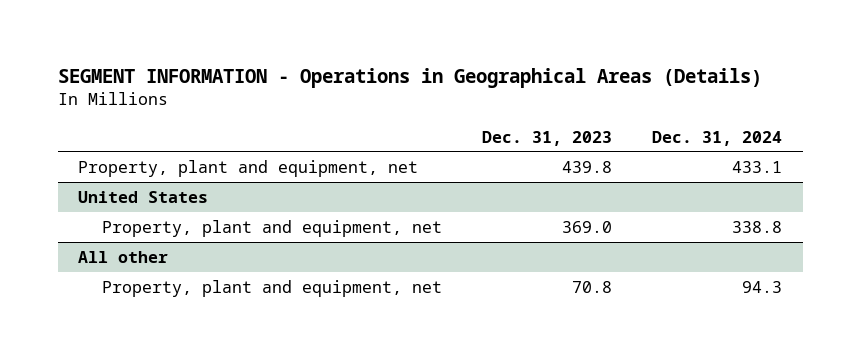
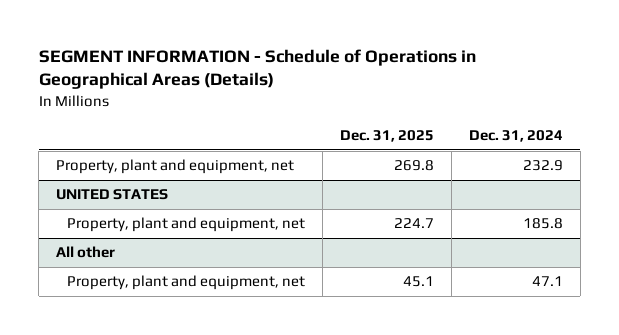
[57,68,762,89] SEGMENT INFORMATION - Operations in Geographical Areas (Details) -> [38,49,476,90] SEGMENT INFORMATION - Schedule of Operations in Geographical Areas (Details)
[482,130,613,146] Dec. 31, 2023 -> none
none -> [339,130,434,143] Dec. 31, 2025
[732,160,783,173] 433.1 -> [522,160,563,172] 232.9
[77,190,208,203] United States -> [56,189,169,201] UNITED STATES
[732,220,783,233] 338.8 -> [522,218,563,230] 185.8
[742,280,783,293] 94.3 -> [531,276,563,287] 47.1

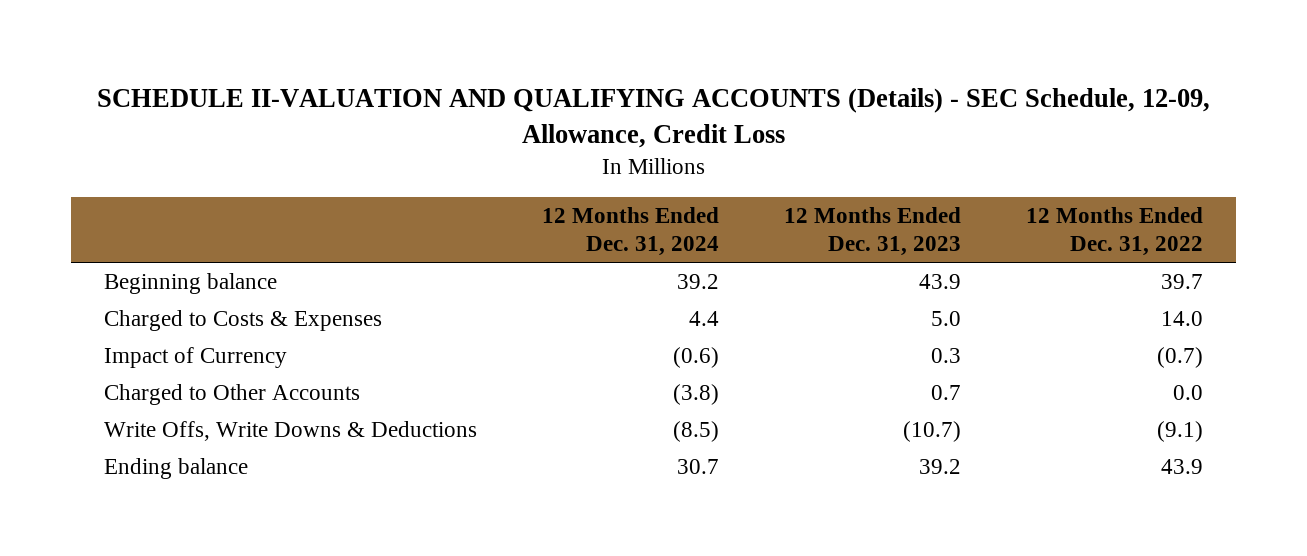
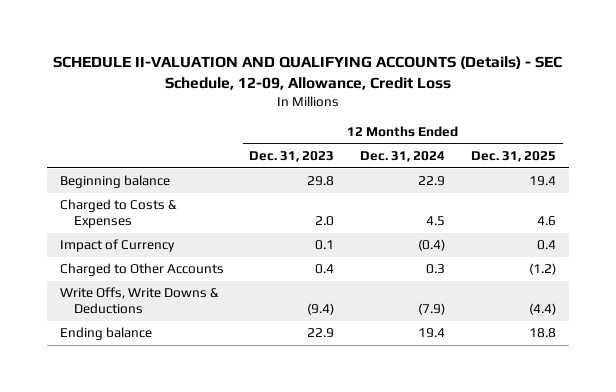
[1026,207,1204,257] 12 Months Ended Dec. 31, 2022 -> none
none -> [471,151,557,163] Dec. 31, 2025
[677,274,720,290] 39.2 -> [418,176,446,187] 22.9
[919,274,962,290] 43.9 -> [307,176,335,187] 29.8
[689,311,720,327] 4.4 -> [426,216,446,227] 4.5
[931,311,962,327] 5.0 -> [315,216,335,227] 2.0
[673,347,720,369] (0.6) -> [418,239,446,252] (0.4)
[931,348,962,364] 0.3 -> [315,240,335,251] 0.1
[673,384,720,406] (3.8) -> [426,264,446,275] 0.3
[931,385,962,401] 0.7 -> [315,264,335,275] 0.4
[673,421,720,443] (8.5) -> [418,303,446,316] (7.9)
[903,421,962,443] (10.7) -> [307,303,335,316] (9.4)
[677,459,720,475] 30.7 -> [418,328,446,339] 19.4
[919,459,962,475] 39.2 -> [307,328,335,339] 22.9

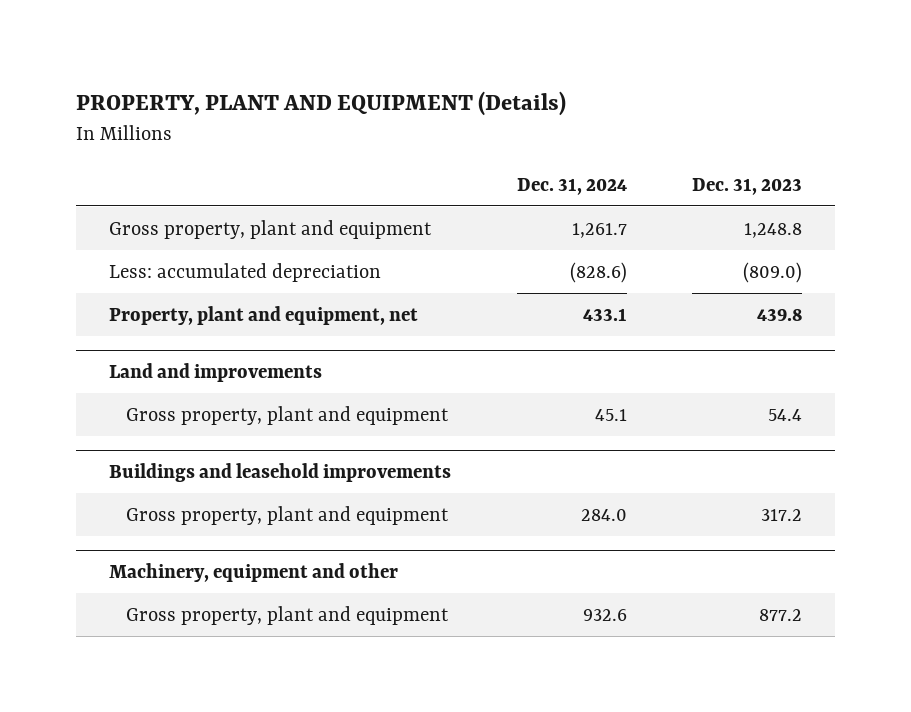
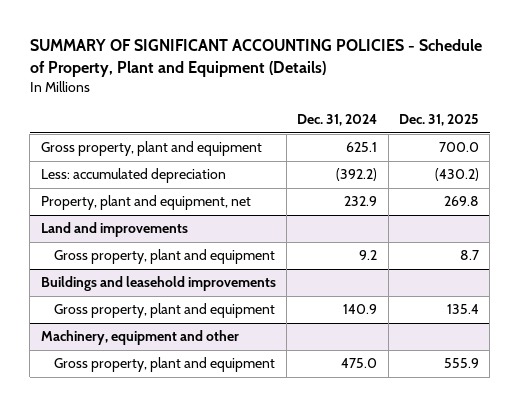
[75,91,566,117] PROPERTY, PLANT AND EQUIPMENT (Details) -> [29,39,482,78] SUMMARY OF SIGNIFICANT ACCOUNTING POLICIES - Schedule of Property, Plant and Equipment (Details)
[692,177,803,195] Dec. 31, 2023 -> none
none -> [399,114,480,127] Dec. 31, 2025
[571,222,627,238] 1,261.7 -> [346,142,378,153] 625.1
[569,261,627,283] (828.6) -> [336,168,378,182] (392.2)
[582,307,627,321] 433.1 -> [344,196,378,207] 232.9
[594,408,627,421] 45.1 -> [359,250,378,261] 9.2
[580,508,627,521] 284.0 -> [343,304,378,315] 140.9
[582,608,627,621] 932.6 -> [341,358,378,369] 475.0

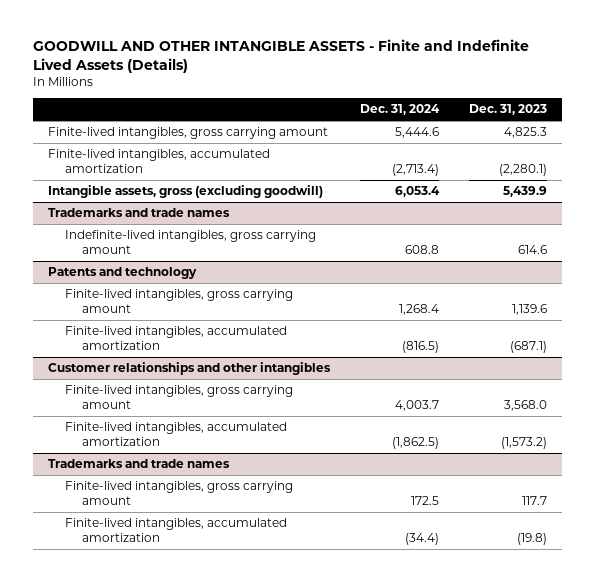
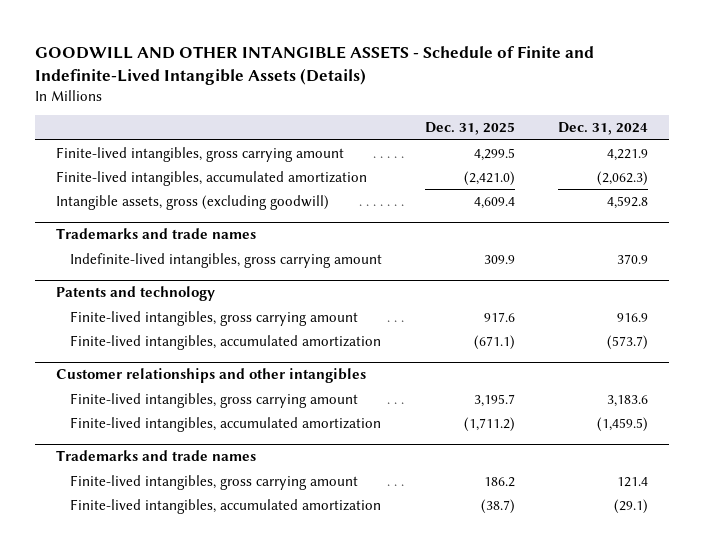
[32,39,529,73] GOODWILL AND OTHER INTANGIBLE ASSETS - Finite and Indefinite Lived Assets (Details) -> [34,45,594,85] GOODWILL AND OTHER INTANGIBLE ASSETS - Schedule of Finite and Indefinite-Lived Intangible Assets (Details)
[469,104,548,116] Dec. 31, 2023 -> none
none -> [424,122,515,136] Dec. 31, 2025
[395,127,440,139] 5,444.6 -> [606,148,648,161] 4,221.9
[392,163,440,176] (2,713.4) -> [596,170,648,186] (2,062.3)
[395,186,441,198] 6,053.4 -> [606,195,648,209] 4,592.8
[405,244,440,254] 608.8 -> [616,253,648,264] 370.9
[399,303,440,315] 1,268.4 -> [616,312,648,322] 916.9
[402,340,440,353] (816.5) -> [606,334,648,350] (573.7)
[395,399,440,411] 4,003.7 -> [606,394,648,407] 3,183.6
[392,436,440,449] (1,862.5) -> [596,416,648,432] (1,459.5)
[411,495,440,505] 172.5 -> [616,476,648,487] 121.4
[405,532,440,545] (34.4) -> [613,498,648,514] (29.1)

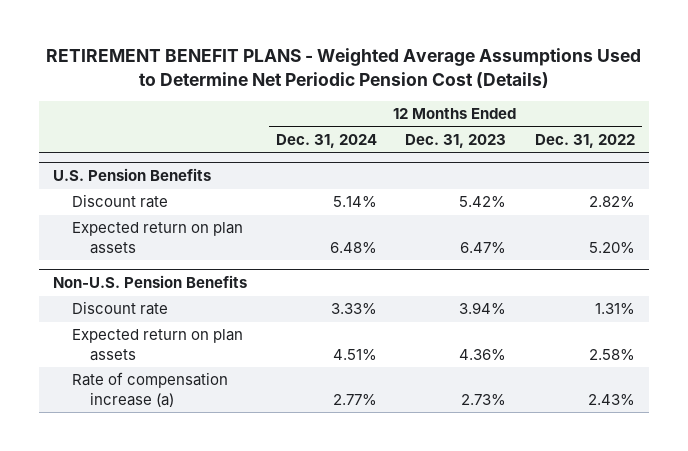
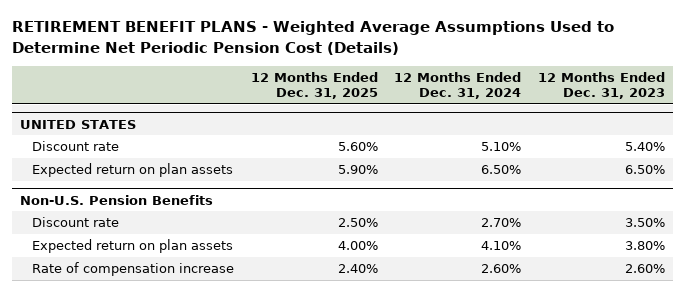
[534,133,635,148] Dec. 31, 2022 -> none
none -> [250,71,378,99] 12 Months Ended Dec. 31, 2025
[53,168,212,182] U.S. Pension Benefits -> [20,119,137,129] UNITED STATES
[332,196,377,208] 5.14% -> [481,142,522,152] 5.10%
[459,196,507,208] 5.42% -> [624,142,665,152] 5.40%
[329,241,377,253] 6.48% -> [481,165,522,175] 6.50%
[460,241,507,253] 6.47% -> [624,165,665,175] 6.50%
[330,303,377,315] 3.33% -> [481,218,522,228] 2.70%
[459,302,507,315] 3.94% -> [624,218,665,228] 3.50%
[332,348,377,360] 4.51% -> [481,241,522,251] 4.10%
[459,348,507,360] 4.36% -> [624,241,665,251] 3.80%
[71,372,228,407] Rate of compensation increase (a) -> [31,262,234,277] Rate of compensation increase
[332,393,377,405] 2.77% -> [481,264,522,274] 2.60%
[461,393,507,405] 2.73% -> [624,264,665,274] 2.60%

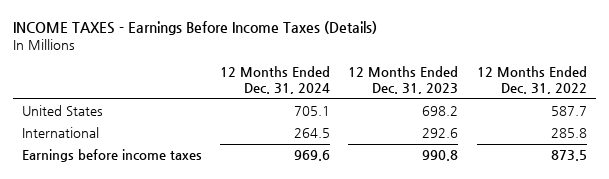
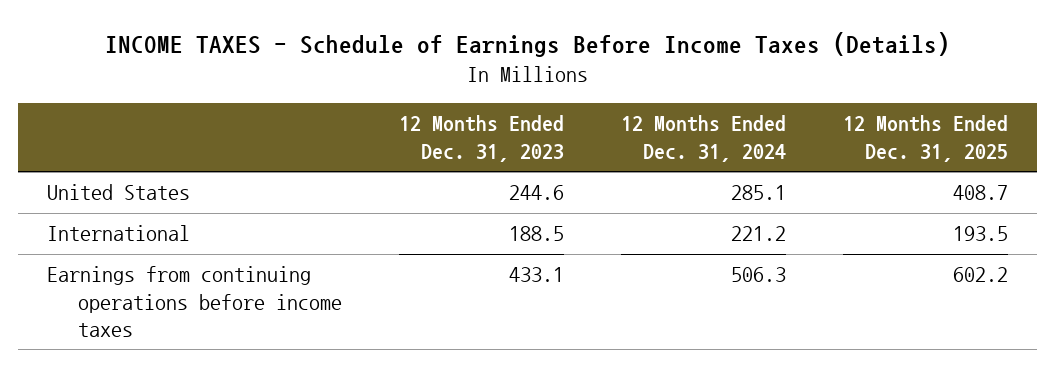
[13,21,378,36] INCOME TAXES - Earnings Before Income Taxes (Details) -> [104,32,950,58] INCOME TAXES - Schedule of Earnings Before Income Taxes (Details)
[476,66,587,94] 12 Months Ended Dec. 31, 2022 -> none
none -> [843,115,1009,162] 12 Months Ended Dec. 31, 2025
[294,106,331,117] 705.1 -> [731,185,787,201] 285.1
[422,106,459,117] 698.2 -> [509,185,565,201] 244.6
[294,128,331,139] 264.5 -> [731,226,787,242] 221.2
[422,128,459,139] 292.6 -> [509,226,565,242] 188.5
[22,149,203,163] Earnings before income taxes -> [46,266,343,338] Earnings from continuing operations before income taxes
[294,150,331,162] 969.6 -> [731,267,787,283] 506.3
[422,150,459,162] 990.8 -> [509,267,565,283] 433.1

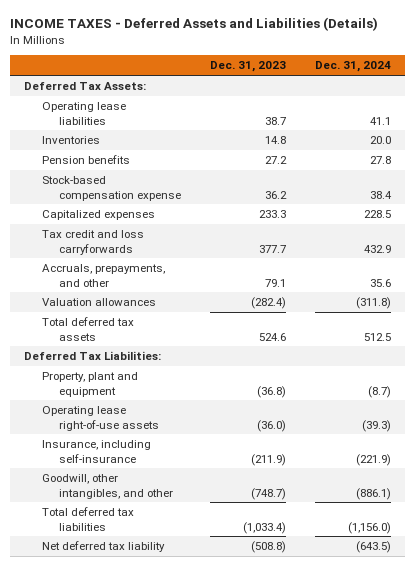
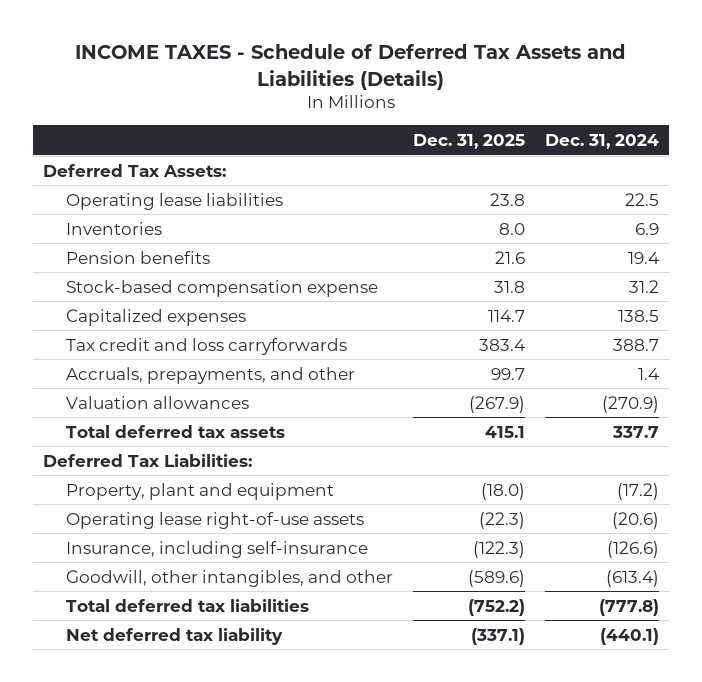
[10,17,379,32] INCOME TAXES - Deferred Assets and Liabilities (Details) -> [74,44,626,90] INCOME TAXES - Schedule of Deferred Tax Assets and Liabilities (Details)
[210,61,287,73] Dec. 31, 2023 -> none
none -> [412,134,525,150] Dec. 31, 2025
[369,116,391,125] 41.1 -> [624,192,659,206] 22.5
[369,136,391,145] 20.0 -> [634,222,659,235] 6.9
[369,156,391,165] 27.8 -> [627,251,659,264] 19.4
[369,190,392,199] 38.4 -> [628,279,659,293] 31.2
[363,210,391,219] 228.5 -> [617,309,659,322] 138.5
[363,244,391,253] 432.9 -> [612,338,659,351] 388.7
[369,278,391,287] 35.6 -> [637,367,659,380] 1.4
[355,297,391,310] (311.8) -> [601,395,659,413] (270.9)
[363,332,391,341] 512.5 -> [611,425,659,438] 337.7
[367,385,391,398] (8.7) -> [616,482,659,500] (17.2)
[361,419,391,432] (39.3) -> [611,511,659,529] (20.6)
[355,453,391,466] (221.9) -> [606,540,659,558] (126.6)
[355,487,391,500] (886.1) -> [605,569,659,587] (613.4)
[347,521,391,534] (1,156.0) -> [598,598,659,616] (777.8)
[355,541,391,554] (643.5) -> [599,627,659,645] (440.1)

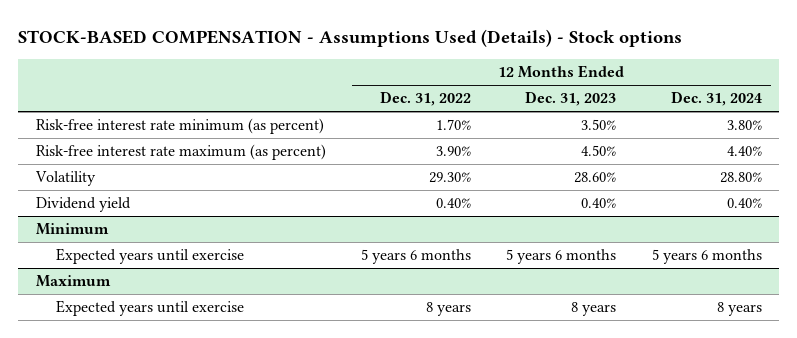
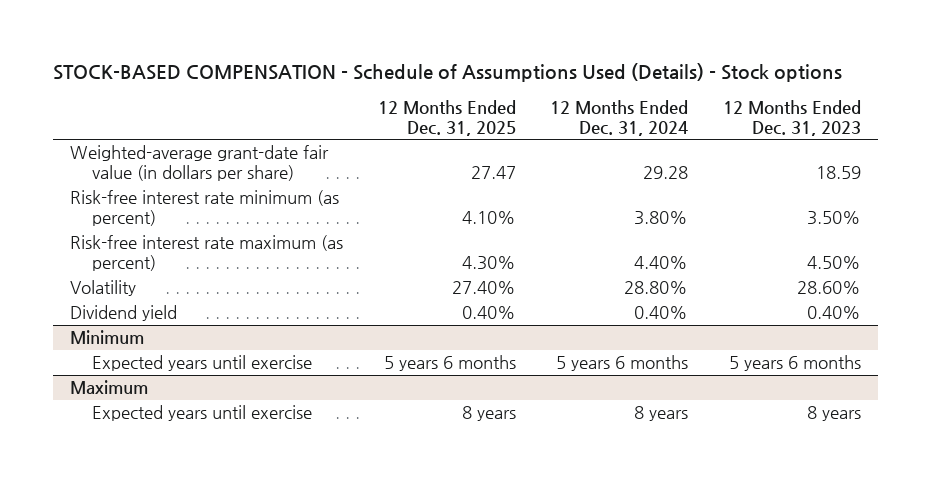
[17,28,682,47] STOCK-BASED COMPENSATION - Assumptions Used (Details) - Stock options -> [52,63,842,83] STOCK-BASED COMPENSATION - Schedule of Assumptions Used (Details) - Stock options
[379,91,471,107] Dec. 31, 2022 -> none
none -> [377,99,516,136] 12 Months Ended Dec. 31, 2025
none -> [70,145,330,182] Weighted-average grant-date fair value (in dollars per share)

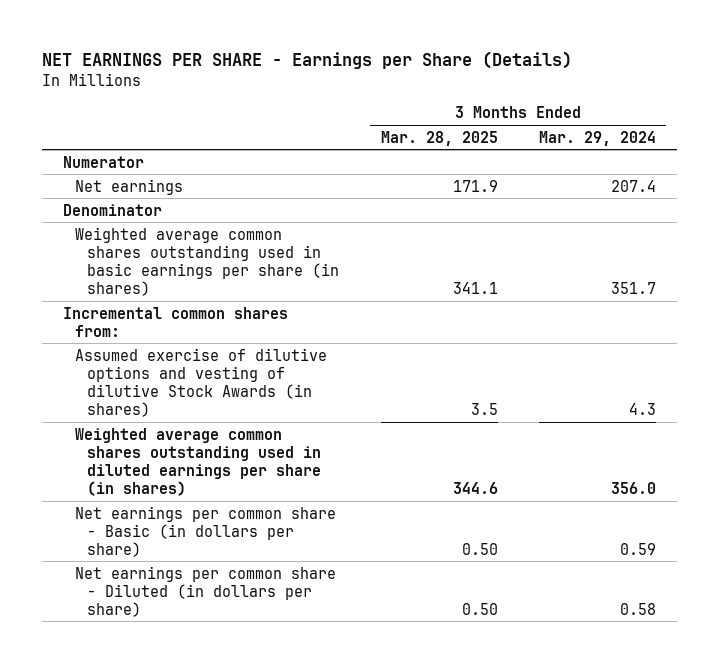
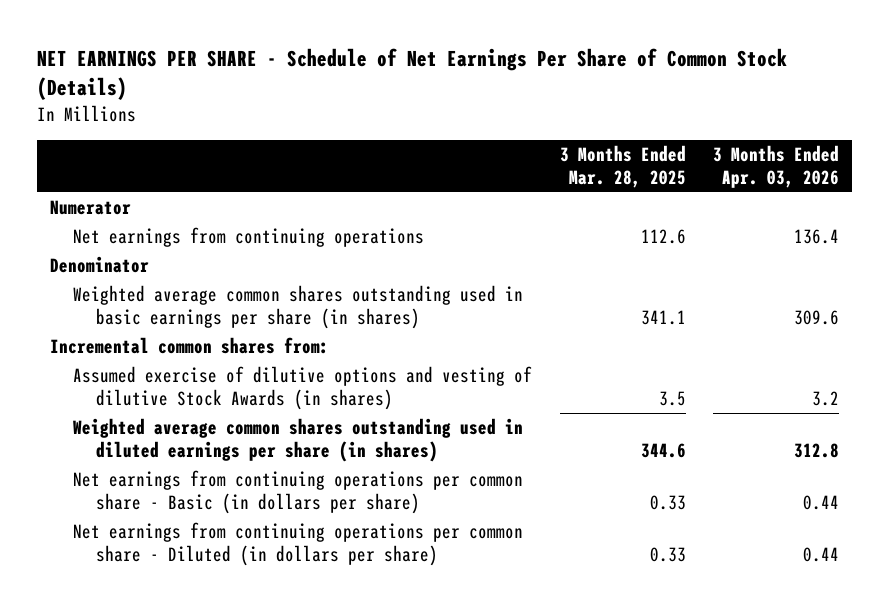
[42,50,573,69] NET EARNINGS PER SHARE - Earnings per Share (Details) -> [36,48,787,101] NET EARNINGS PER SHARE - Schedule of Net Earnings Per Share of Common Stock (Details)
[538,130,656,146] Mar. 29, 2024 -> none
none -> [712,144,839,188] 3 Months Ended Apr. 03, 2026
[75,178,184,195] Net earnings -> [73,227,425,248] Net earnings from continuing operations
[452,179,498,192] 171.9 -> [640,229,686,245] 112.6
[75,505,337,557] Net earnings per common share - Basic (in dollars per share) -> [73,470,524,515] Net earnings from continuing operations per common share - Basic (in dollars per share)
[461,542,498,555] 0.50 -> [649,495,686,511] 0.33
[75,565,337,617] Net earnings per common share - Diluted (in dollars per share) -> [73,522,524,567] Net earnings from continuing operations per common share - Diluted (in dollars per share)
[461,602,498,615] 0.50 -> [649,547,686,563] 0.33

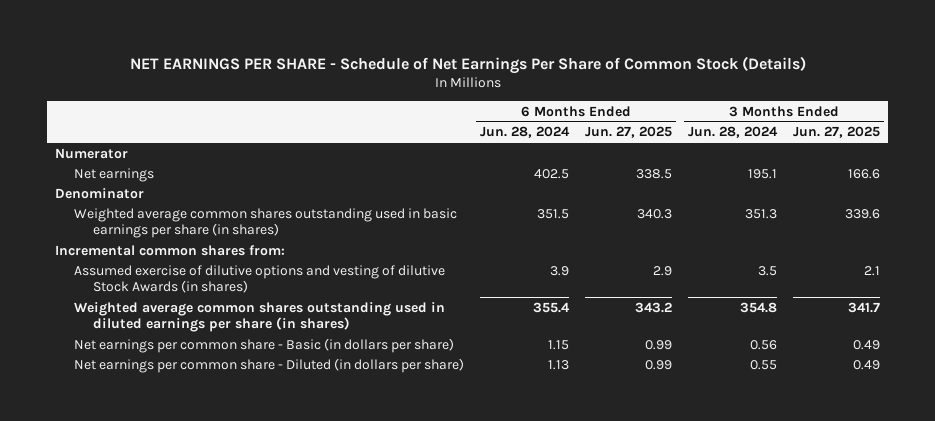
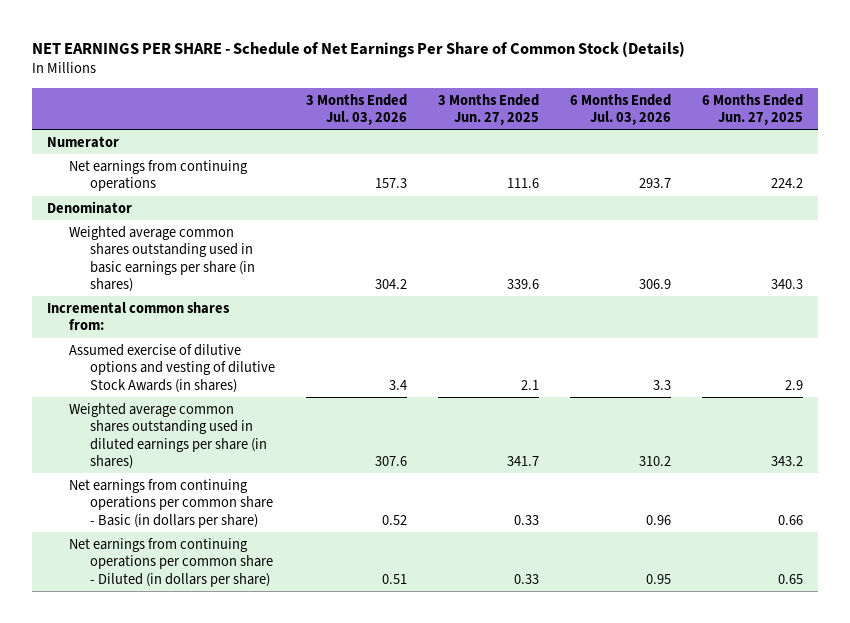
[480,126,571,139] Jun. 28, 2024 -> none
[687,126,778,139] Jun. 28, 2024 -> none
none -> [306,93,408,125] 3 Months Ended Jul. 03, 2026
none -> [569,93,671,125] 6 Months Ended Jul. 03, 2026
[74,167,155,182] Net earnings -> [68,159,248,192] Net earnings from continuing operations
[636,168,673,179] 338.5 -> [770,178,803,189] 224.2
[847,168,880,179] 166.6 -> [507,178,540,189] 111.6
[74,337,455,353] Net earnings per common share - Basic (in dollars per share) -> [68,478,274,528] Net earnings from continuing operations per common share - Basic (in dollars per share)
[645,339,673,350] 0.99 -> [777,514,803,525] 0.66
[852,339,880,350] 0.49 -> [514,514,540,525] 0.33
[74,357,465,373] Net earnings per common share - Diluted (in dollars per share) -> [68,537,274,587] Net earnings from continuing operations per common share - Diluted (in dollars per share)
[645,359,673,370] 0.99 -> [777,573,803,584] 0.65
[852,359,880,370] 0.49 -> [514,573,540,584] 0.33

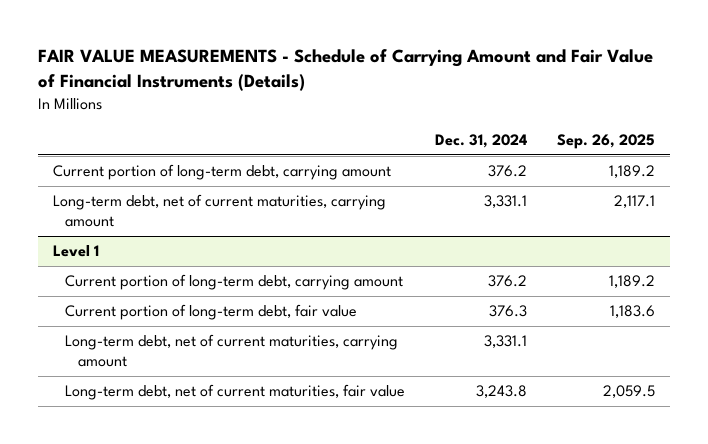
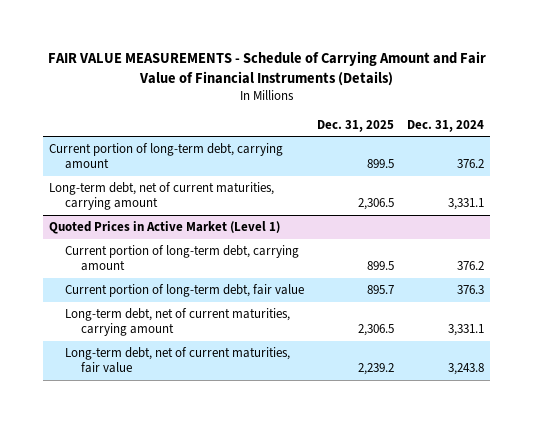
[556,133,655,149] Sep. 26, 2025 -> none
none -> [316,119,394,132] Dec. 31, 2025
[52,245,99,258] Level 1 -> [49,221,281,235] Quoted Prices in Active Market (Level 1)

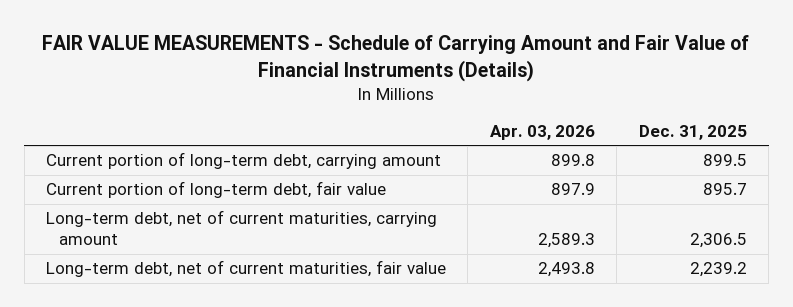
[406,119,484,132] Dec. 31, 2024 -> none
none -> [489,124,595,140] Apr. 03, 2026
[49,182,275,211] Long-term debt, net of current maturities, carrying amount -> none
[49,221,281,235] Quoted Prices in Active Market (Level 1) -> none
[64,245,299,272] Current portion of long-term debt, carrying amount -> none

